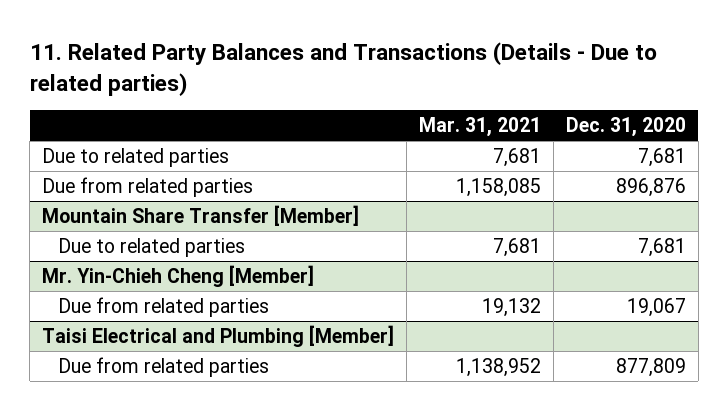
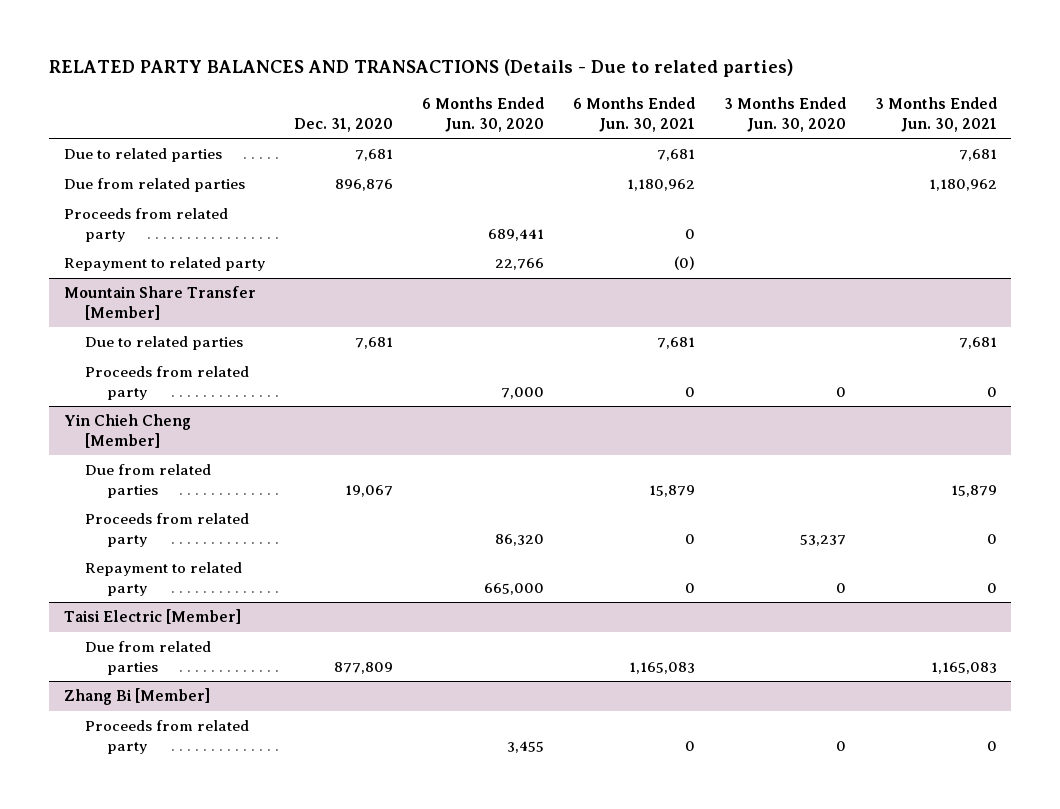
[29,42,657,96] 11. Related Party Balances and Transactions (Details - Due to related parties) -> [49,59,794,78] RELATED PARTY BALANCES AND TRANSACTIONS (Details - Due to related parties)
[418,117,541,138] Mar. 31, 2021 -> none
none -> [421,96,544,132] 6 Months Ended Jun. 30, 2020
none -> [572,96,695,132] 6 Months Ended Jun. 30, 2021
none -> [723,96,846,132] 3 Months Ended Jun. 30, 2020
none -> [874,96,997,132] 3 Months Ended Jun. 30, 2021
none -> [63,208,228,242] Proceeds from related party
none -> [63,257,265,272] Repayment to related party
none -> [85,366,250,400] Proceeds from related party
[42,264,315,287] Mr. Yin-Chieh Cheng [Member] -> [63,414,191,448] Yin Chieh Cheng [Member]
none -> [85,513,250,547] Proceeds from related party
none -> [85,562,243,596] Repayment to related party
[42,324,395,347] Taisi Electrical and Plumbing [Member] -> [63,609,241,625] Taisi Electric [Member]
none -> [63,688,210,706] Zhang Bi [Member]
none -> [85,720,250,754] Proceeds from related party

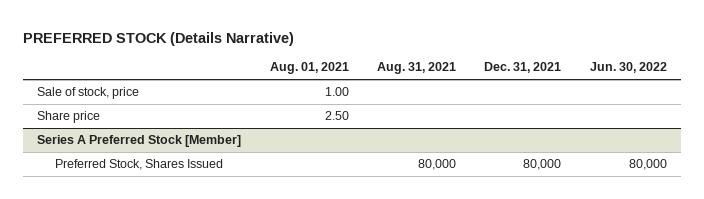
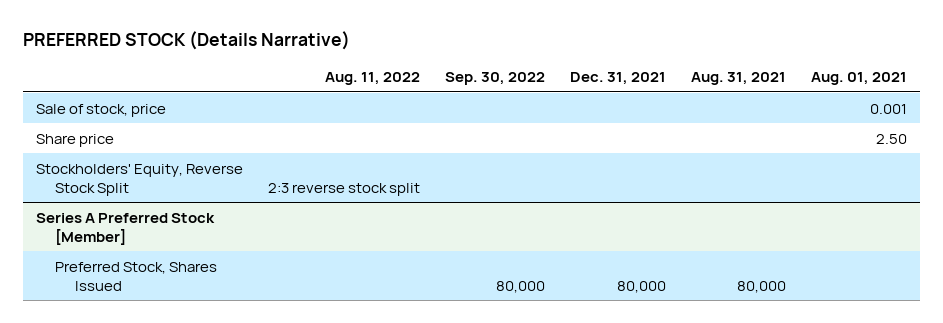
[589,62,667,74] Jun. 30, 2022 -> none
none -> [324,72,420,86] Aug. 11, 2022
none -> [444,72,545,86] Sep. 30, 2022
[324,87,349,97] 1.00 -> [870,103,908,114] 0.001
none -> [35,163,243,196] Stockholders' Equity, Reverse Stock Split

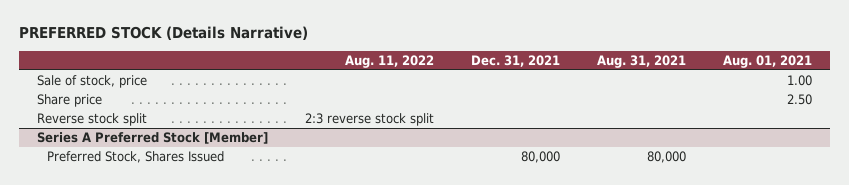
[444,72,545,86] Sep. 30, 2022 -> none
[870,103,908,114] 0.001 -> [786,75,812,87] 1.00
[35,163,243,196] Stockholders' Equity, Reverse Stock Split -> [37,113,148,127] Reverse stock split

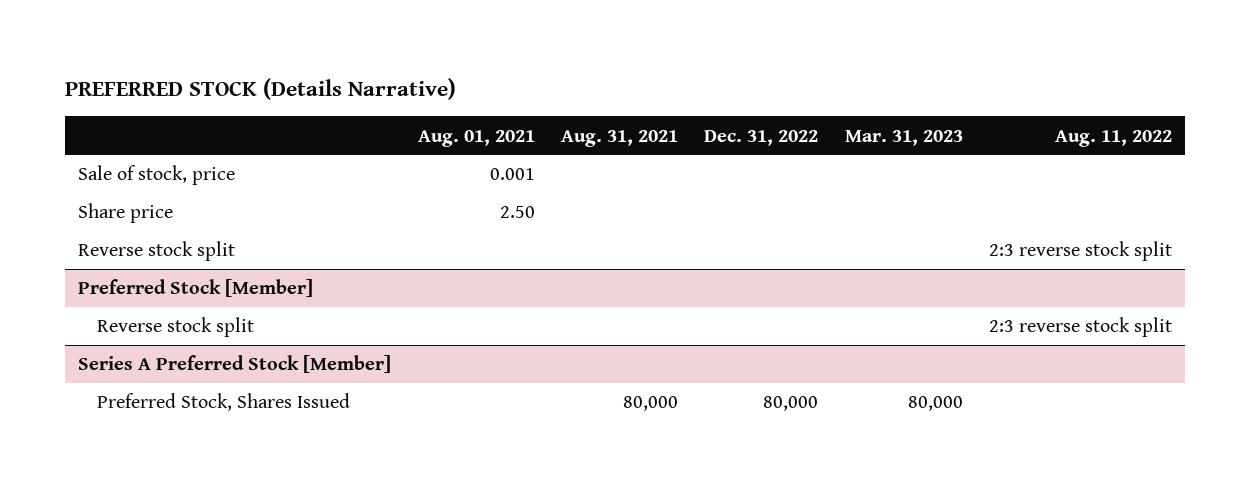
[470,55,560,68] Dec. 31, 2021 -> none
none -> [704,129,819,146] Dec. 31, 2022
none -> [844,129,963,146] Mar. 31, 2023
[786,75,812,87] 1.00 -> [489,168,535,181] 0.001
none -> [78,279,314,298] Preferred Stock [Member]
none -> [97,317,255,338] Reverse stock split

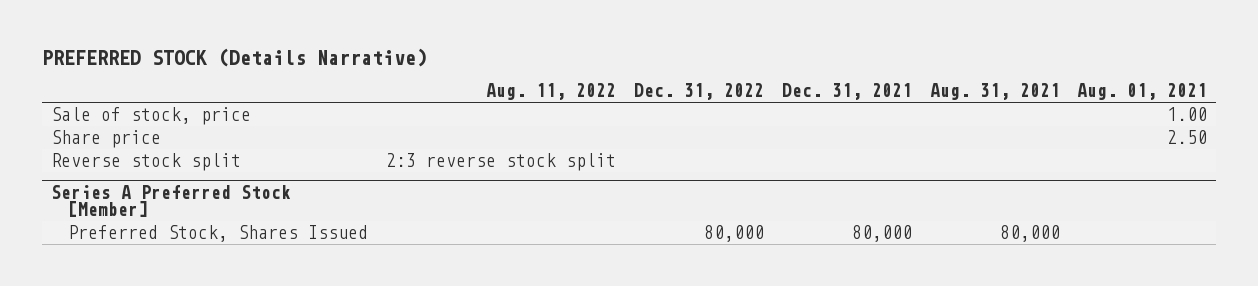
[844,129,963,146] Mar. 31, 2023 -> none
none -> [781,83,912,101] Dec. 31, 2021
[489,168,535,181] 0.001 -> [1167,107,1208,122] 1.00
[78,279,314,298] Preferred Stock [Member] -> none
[97,317,255,338] Reverse stock split -> none

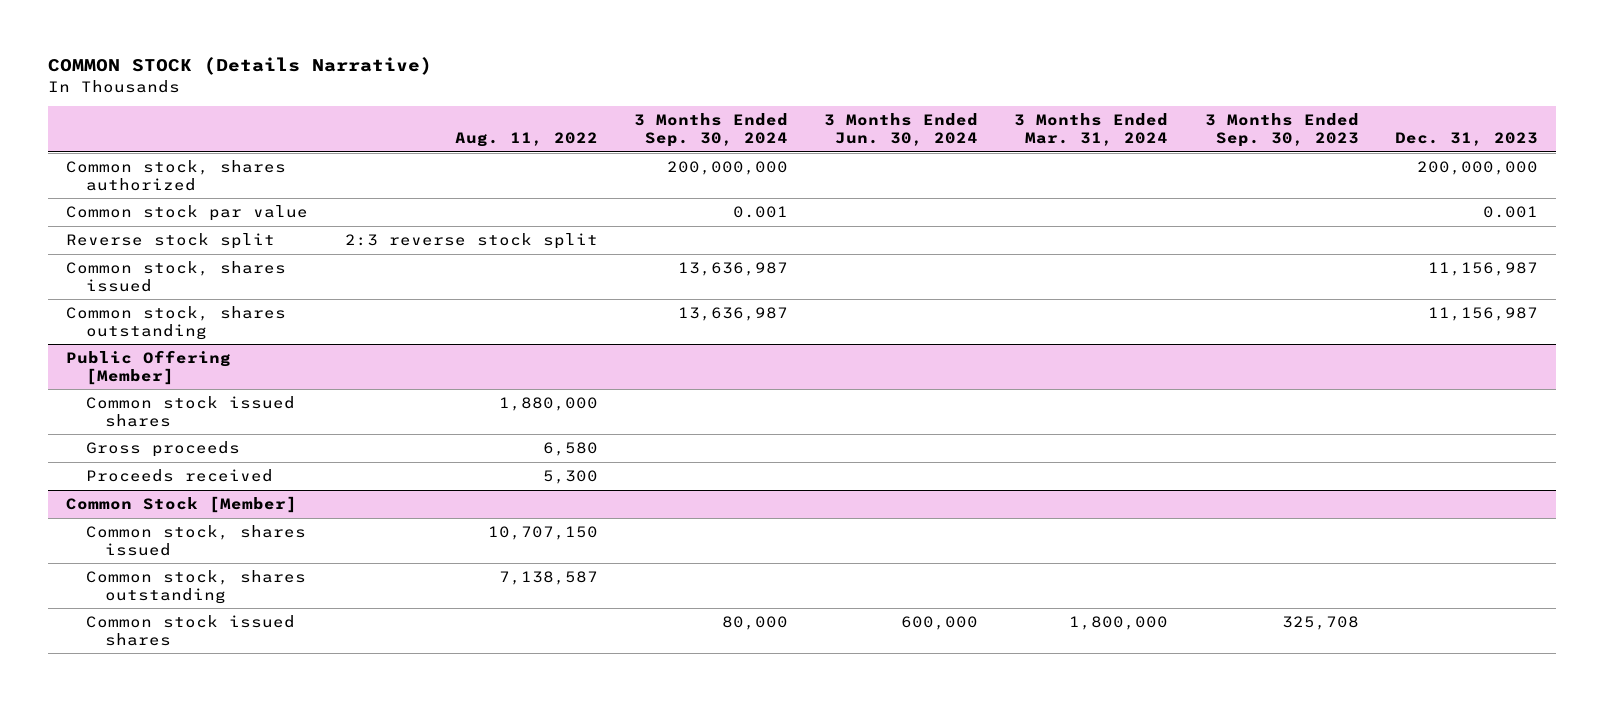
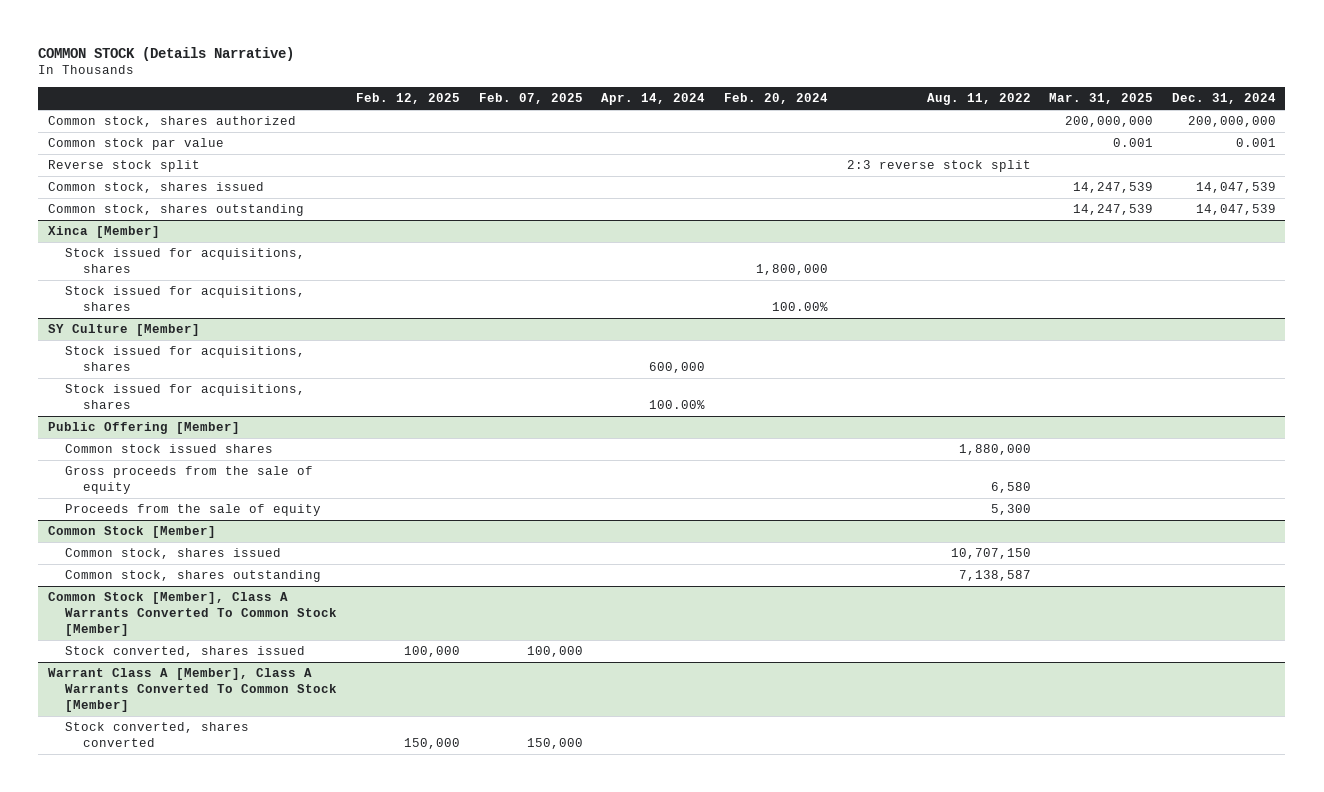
[633,113,788,148] 3 Months Ended Sep. 30, 2024 -> none
[824,113,979,147] 3 Months Ended Jun. 30, 2024 -> none
[1014,113,1169,147] 3 Months Ended Mar. 31, 2024 -> none
[1204,113,1359,148] 3 Months Ended Sep. 30, 2023 -> none
[1394,132,1538,147] Dec. 31, 2023 -> none
none -> [355,92,460,104] Feb. 12, 2025
none -> [478,92,583,104] Feb. 07, 2025
none -> [601,92,706,105] Apr. 14, 2024
none -> [723,92,828,104] Feb. 20, 2024
none -> [1049,92,1154,104] Mar. 31, 2025
none -> [1171,92,1276,104] Dec. 31, 2024
none -> [47,226,160,239] Xinca [Member]
none -> [65,248,306,273] Stock issued for acquisitions, shares
none -> [65,286,306,311] Stock issued for acquisitions, shares
none -> [47,324,200,337] SY Culture [Member]
none -> [65,346,306,371] Stock issued for acquisitions, shares
none -> [65,384,306,409] Stock issued for acquisitions, shares
[85,440,240,457] Gross proceeds -> [65,466,314,494] Gross proceeds from the sale of equity
[85,468,273,482] Proceeds received -> [65,504,322,517] Proceeds from the sale of equity
[85,614,295,646] Common stock issued shares -> none
none -> [47,592,338,636] Common Stock [Member], Class A Warrants Converted To Common Stock [Member]
none -> [65,646,306,658] Stock converted, shares issued
none -> [47,668,338,712] Warrant Class A [Member], Class A Warrants Converted To Common Stock [Member]
none -> [65,722,250,747] Stock converted, shares converted

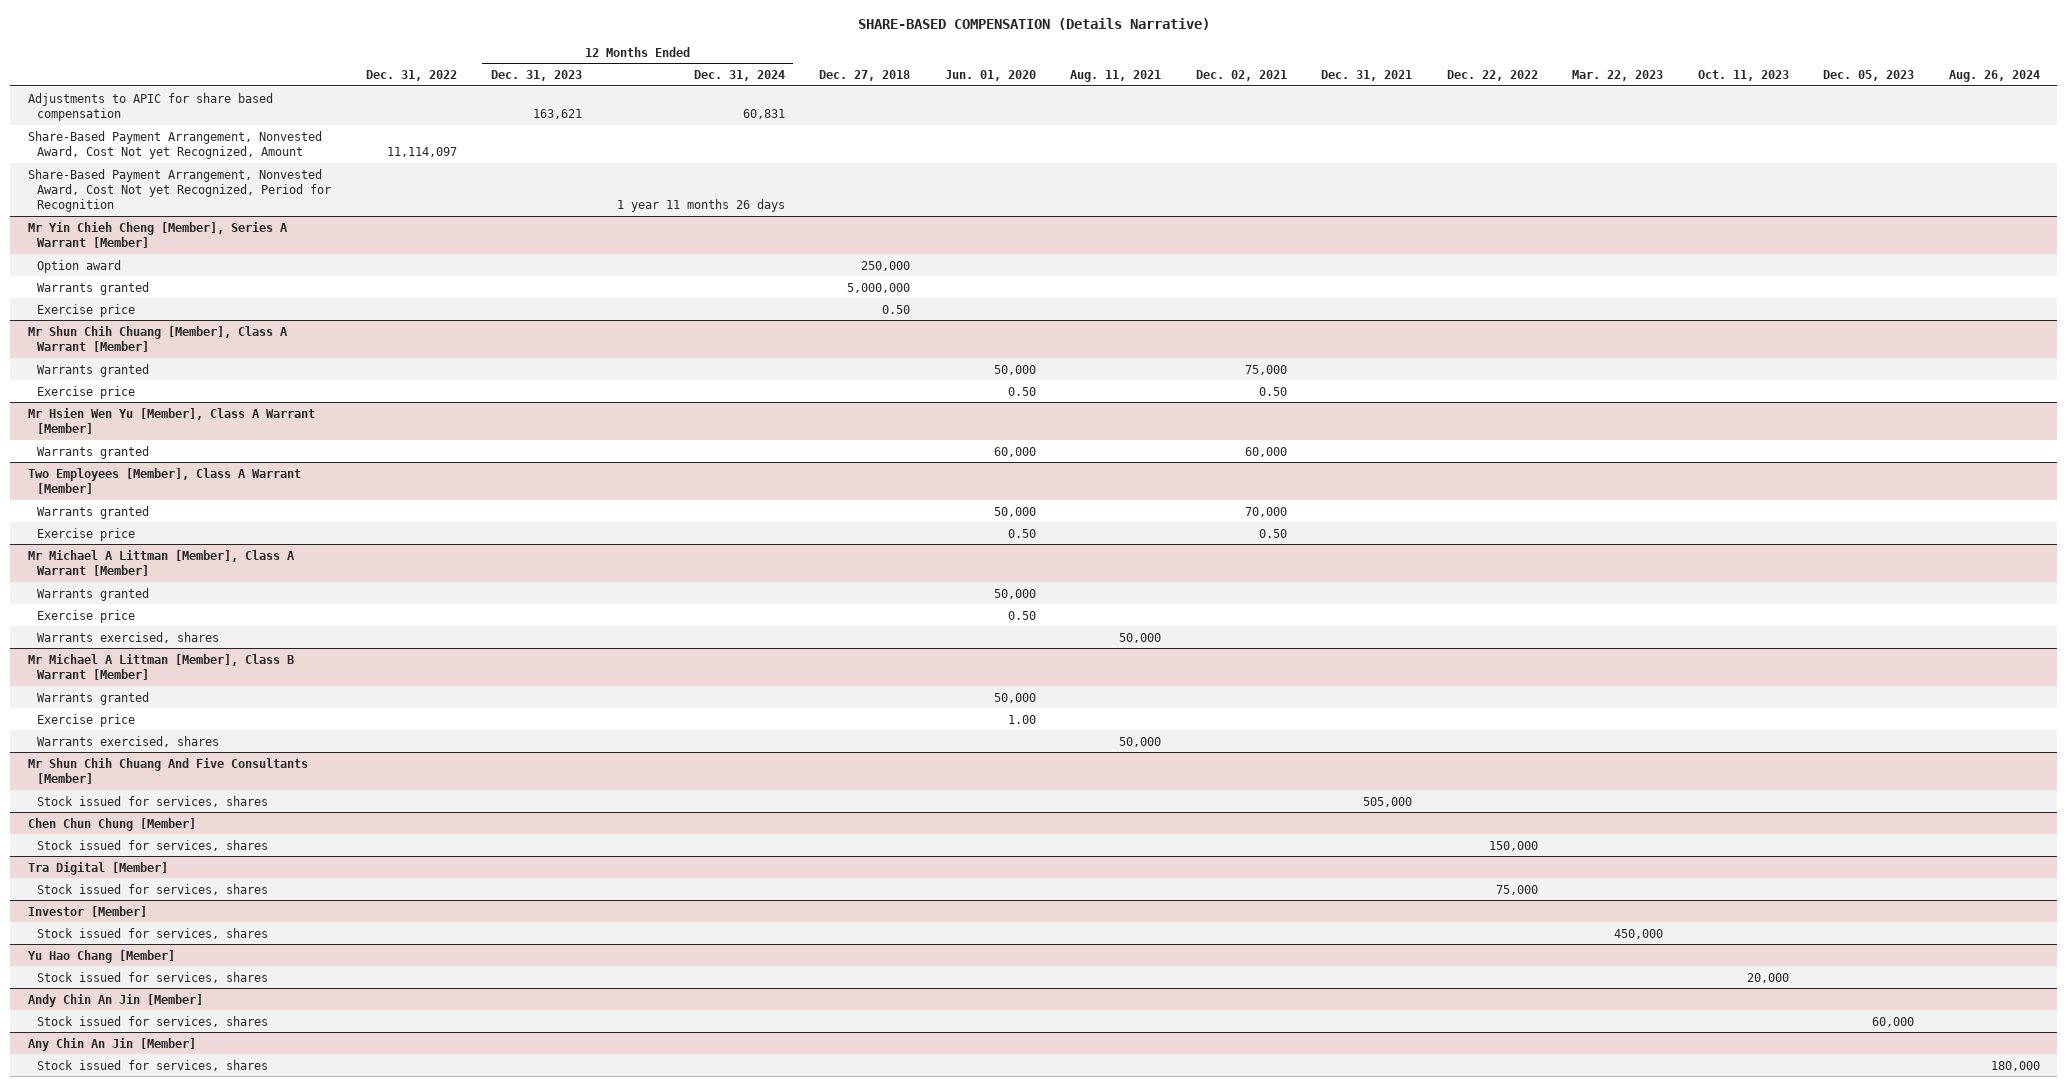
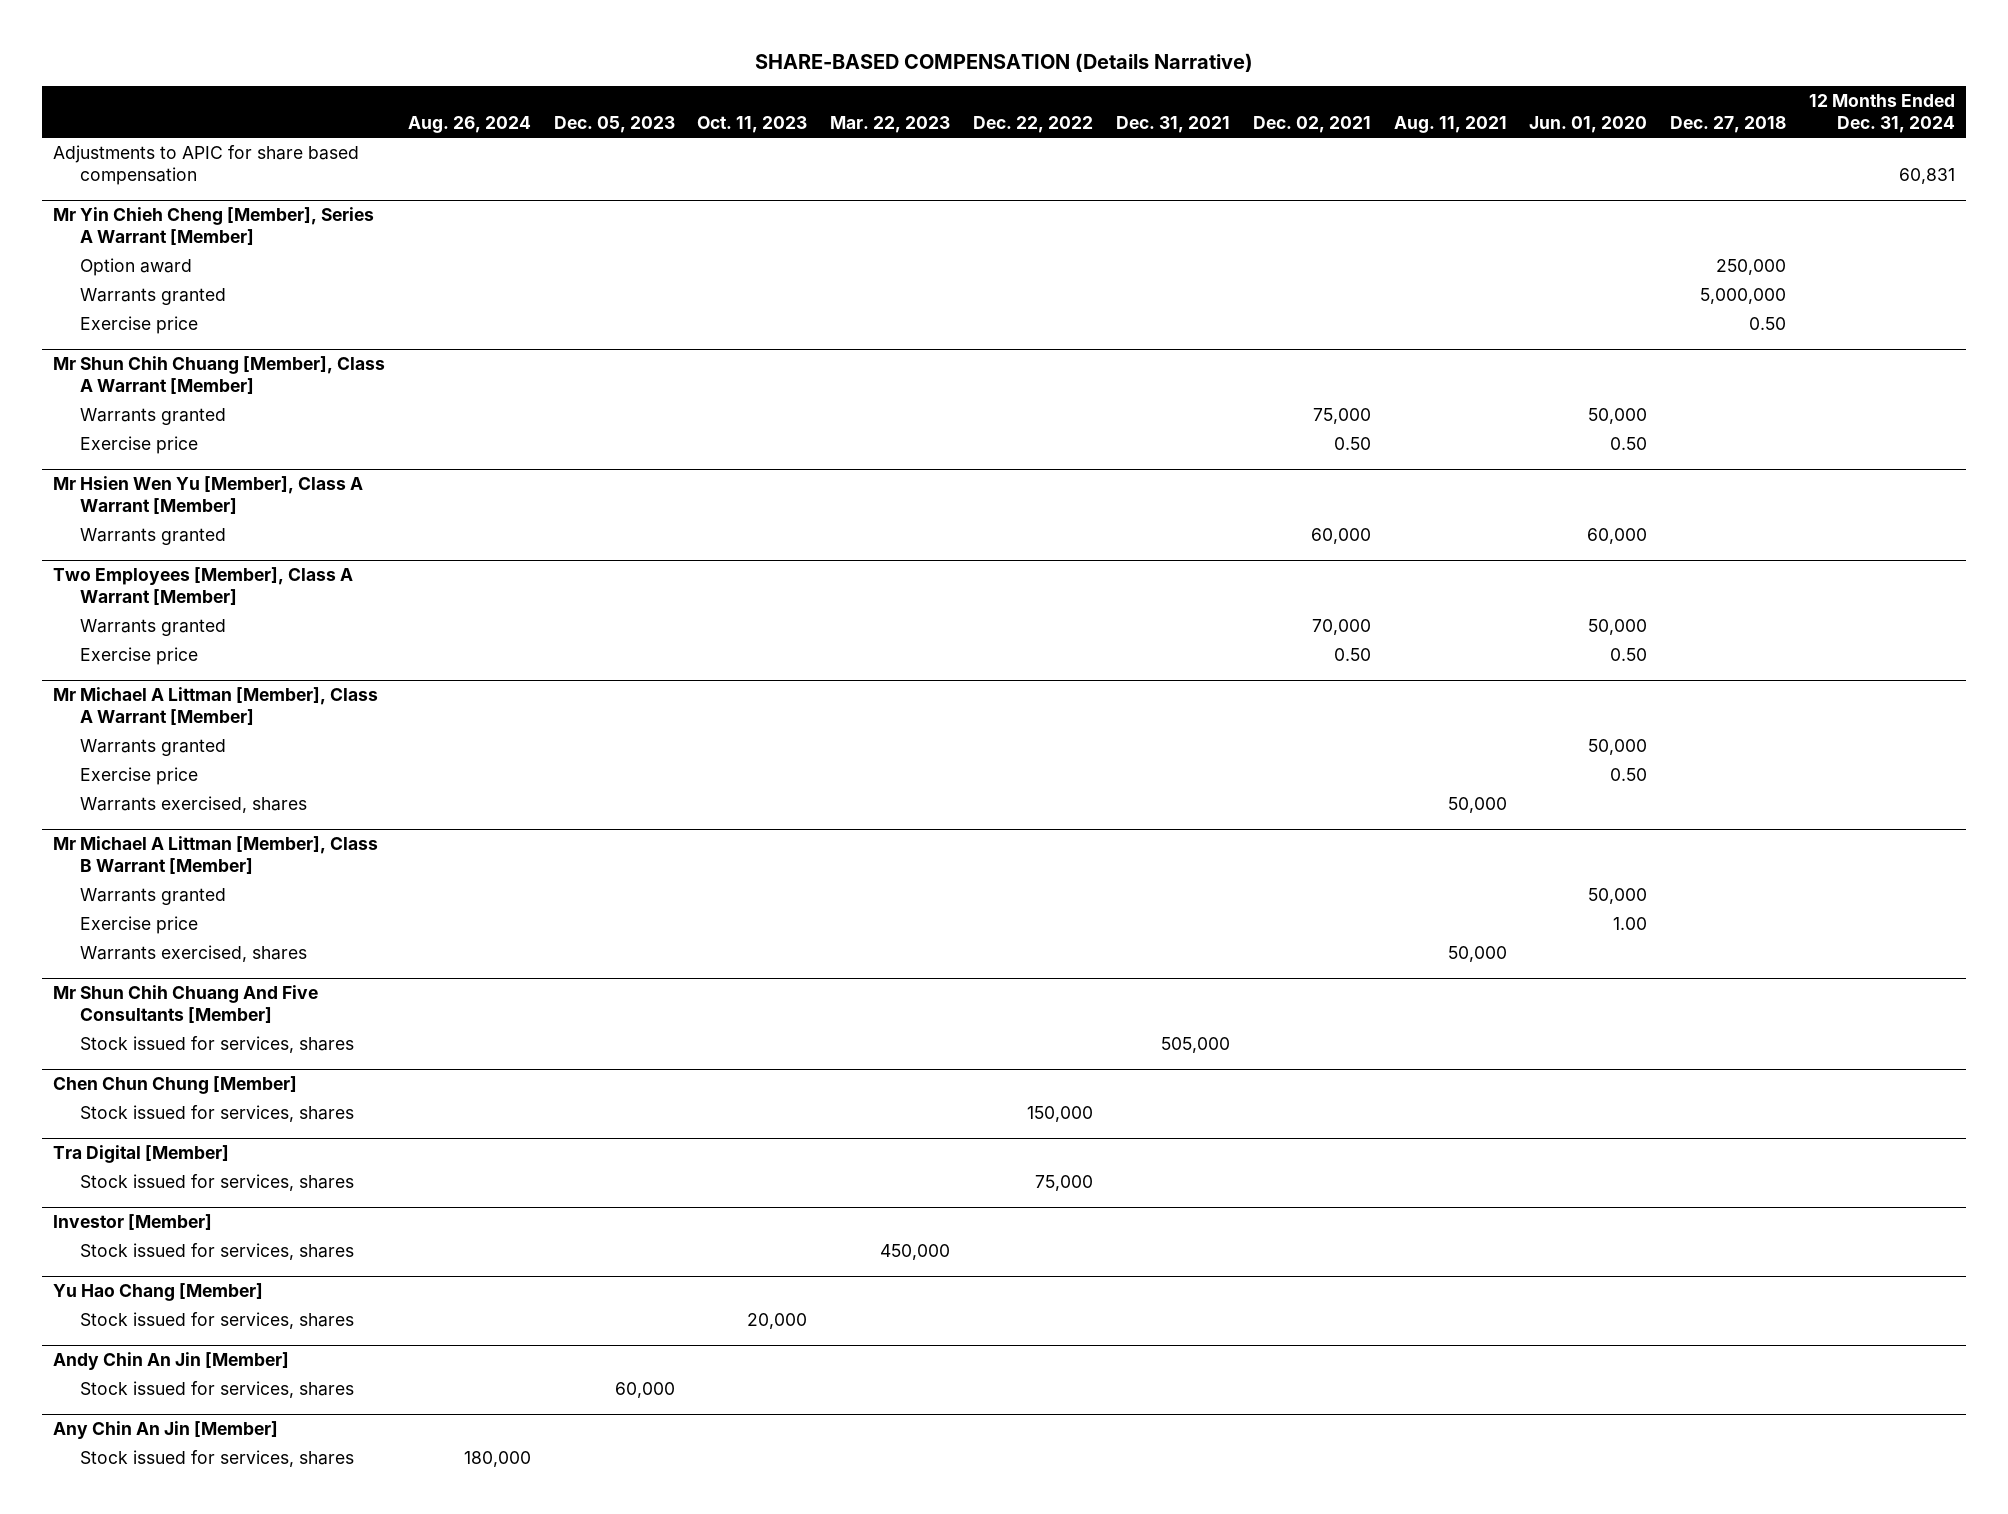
[365,70,457,82] Dec. 31, 2022 -> none
[491,70,583,82] Dec. 31, 2023 -> none
[27,130,322,159] Share-Based Payment Arrangement, Nonvested Award, Cost Not yet Recognized, Amount -> none
[27,168,332,213] Share-Based Payment Arrangement, Nonvested Award, Cost Not yet Recognized, Period for Recognition -> none

